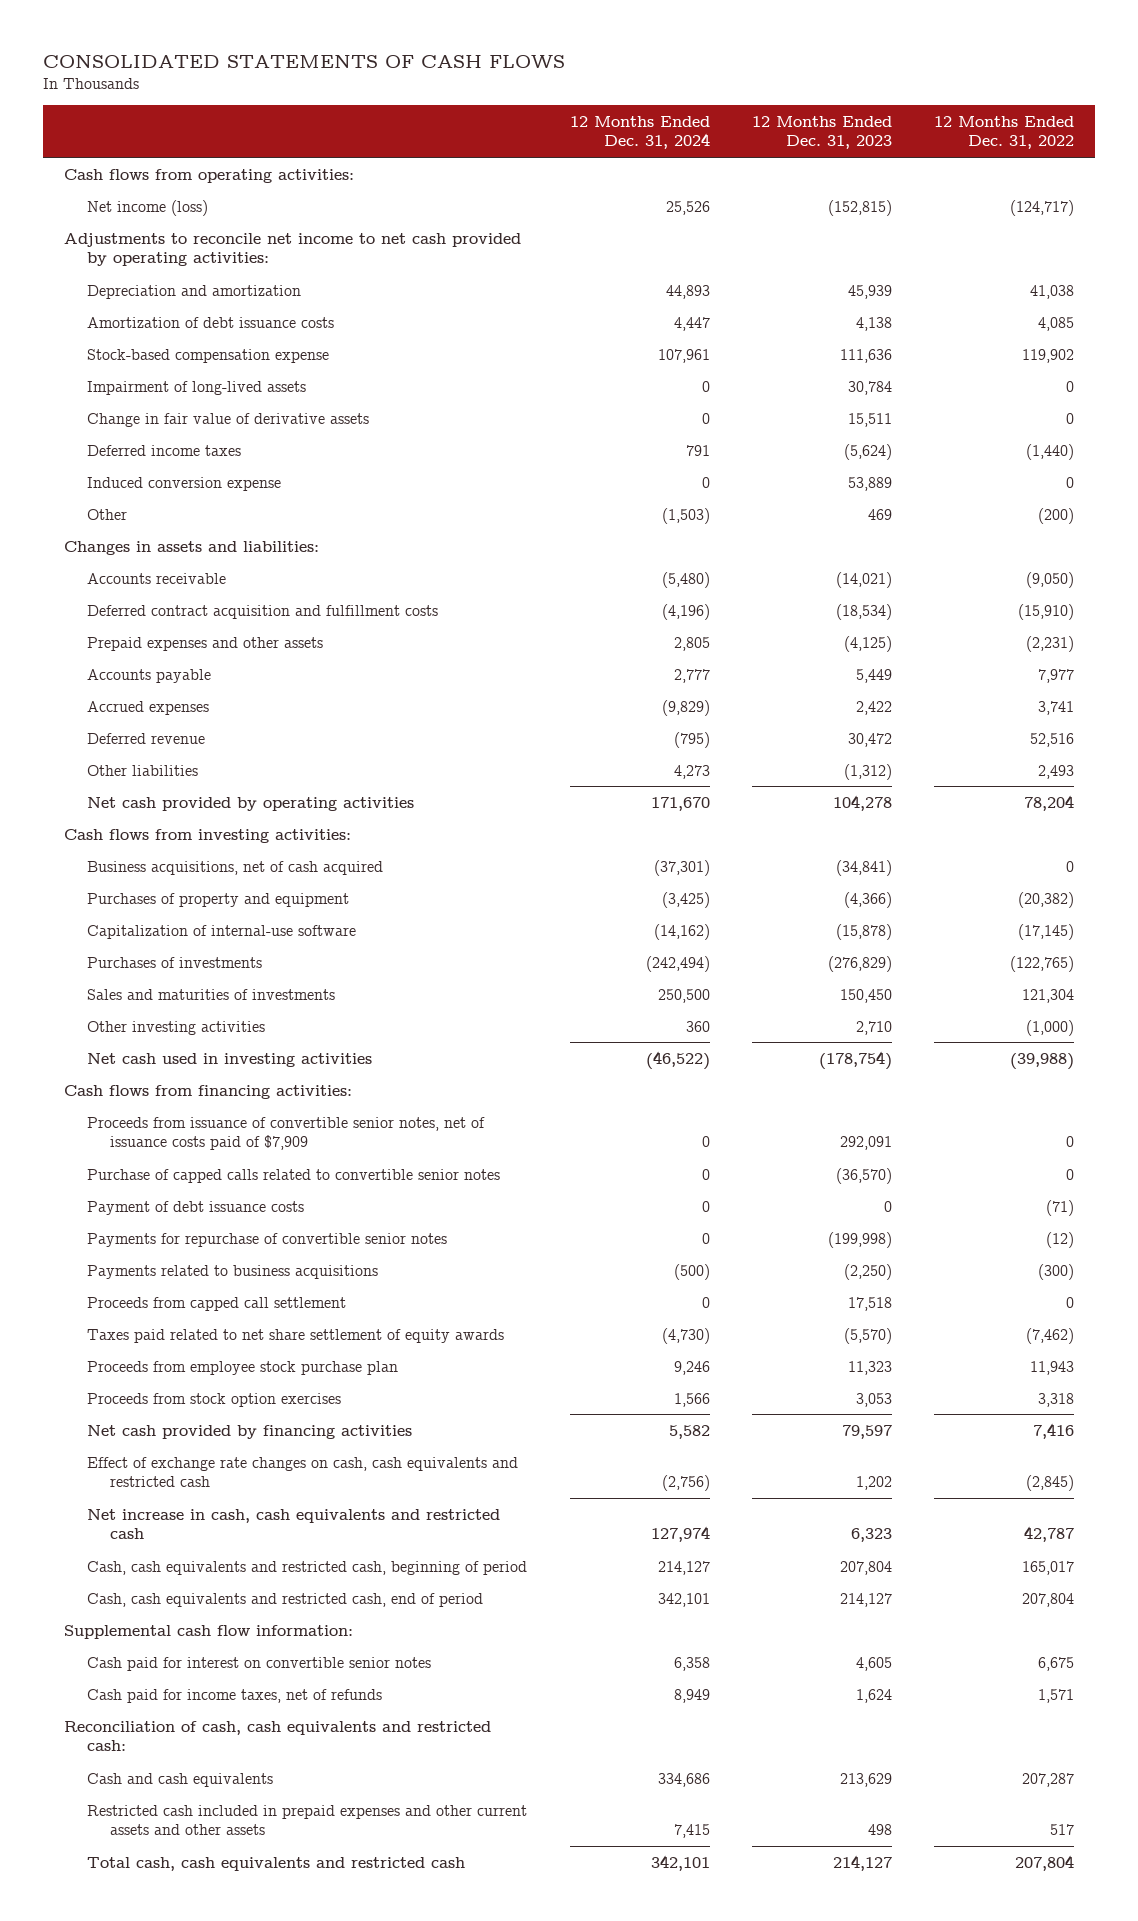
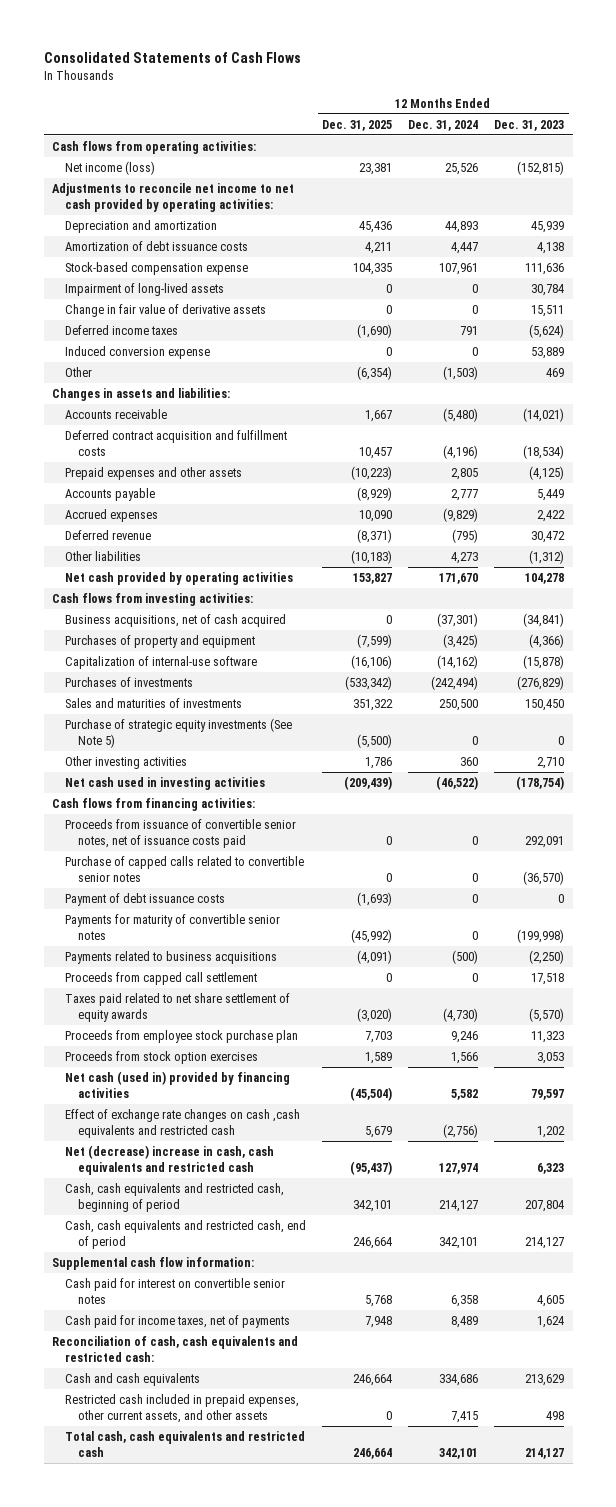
[43,54,566,68] CONSOLIDATED STATEMENTS OF CASH FLOWS -> [43,52,301,64] Consolidated Statements of Cash Flows
[933,115,1074,150] 12 Months Ended Dec. 31, 2022 -> none
none -> [322,119,393,131] Dec. 31, 2025
none -> [64,717,292,748] Purchase of strategic equity investments (See Note 5)
[87,1116,486,1151] Proceeds from issuance of convertible senior notes, net of issuance costs paid of $7,909 -> [64,818,296,848] Proceeds from issuance of convertible senior notes, net of issuance costs paid
[87,1232,448,1247] Payments for repurchase of convertible senior notes -> [64,913,280,940] Payments for maturity of convertible senior notes
[87,1424,413,1439] Net cash provided by financing activities -> [64,1070,290,1098] Net cash (used in) provided by financing activities
[87,1456,519,1488] Effect of exchange rate changes on cash, cash equivalents and restricted cash -> [64,1108,300,1138] Effect of exchange rate changes on cash ,cash equivalents and restricted cash
[87,1508,501,1540] Net increase in cash, cash equivalents and restricted cash -> [64,1144,274,1175] Net (decrease) increase in cash, cash equivalents and restricted cash
[87,1688,383,1703] Cash paid for income taxes, net of refunds -> [64,1314,290,1328] Cash paid for income taxes, net of payments
[673,1688,710,1703] 8,949 -> [451,1315,479,1328] 8,489
[87,1804,528,1836] Restricted cash included in prepaid expenses and other current assets and other assets -> [64,1393,299,1423] Restricted cash included in prepaid expenses, other current assets, and other assets

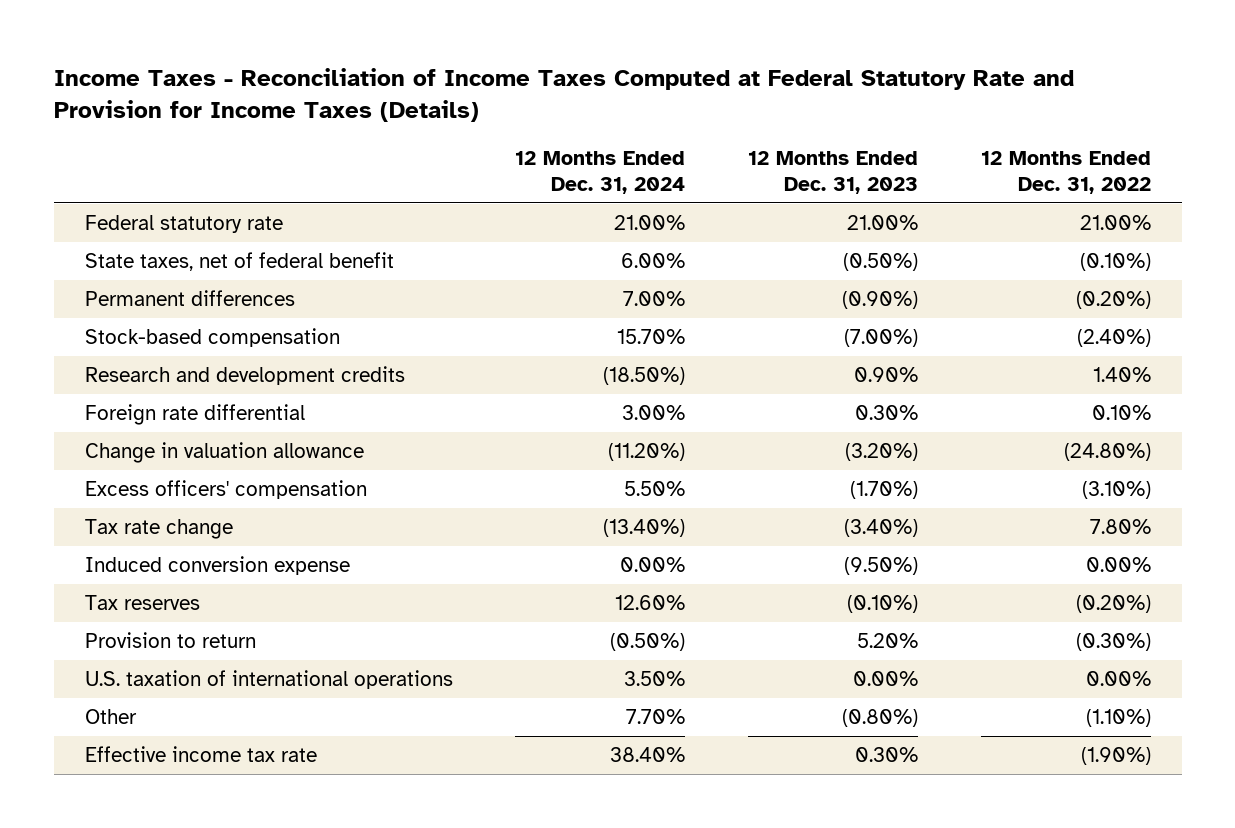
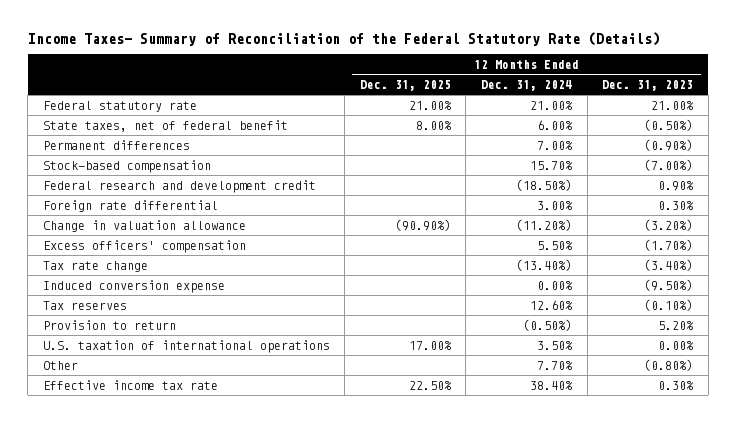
[53,67,1074,123] Income Taxes - Reconciliation of Income Taxes Computed at Federal Statutory Rate and Provision for Income Taxes (Details) -> [27,31,660,46] Income Taxes- Summary of Reconciliation of the Federal Statutory Rate (Details)
[980,151,1151,195] 12 Months Ended Dec. 31, 2022 -> none
none -> [359,79,451,91] Dec. 31, 2025
[84,365,405,385] Research and development credits -> [42,179,316,193] Federal research and development credit

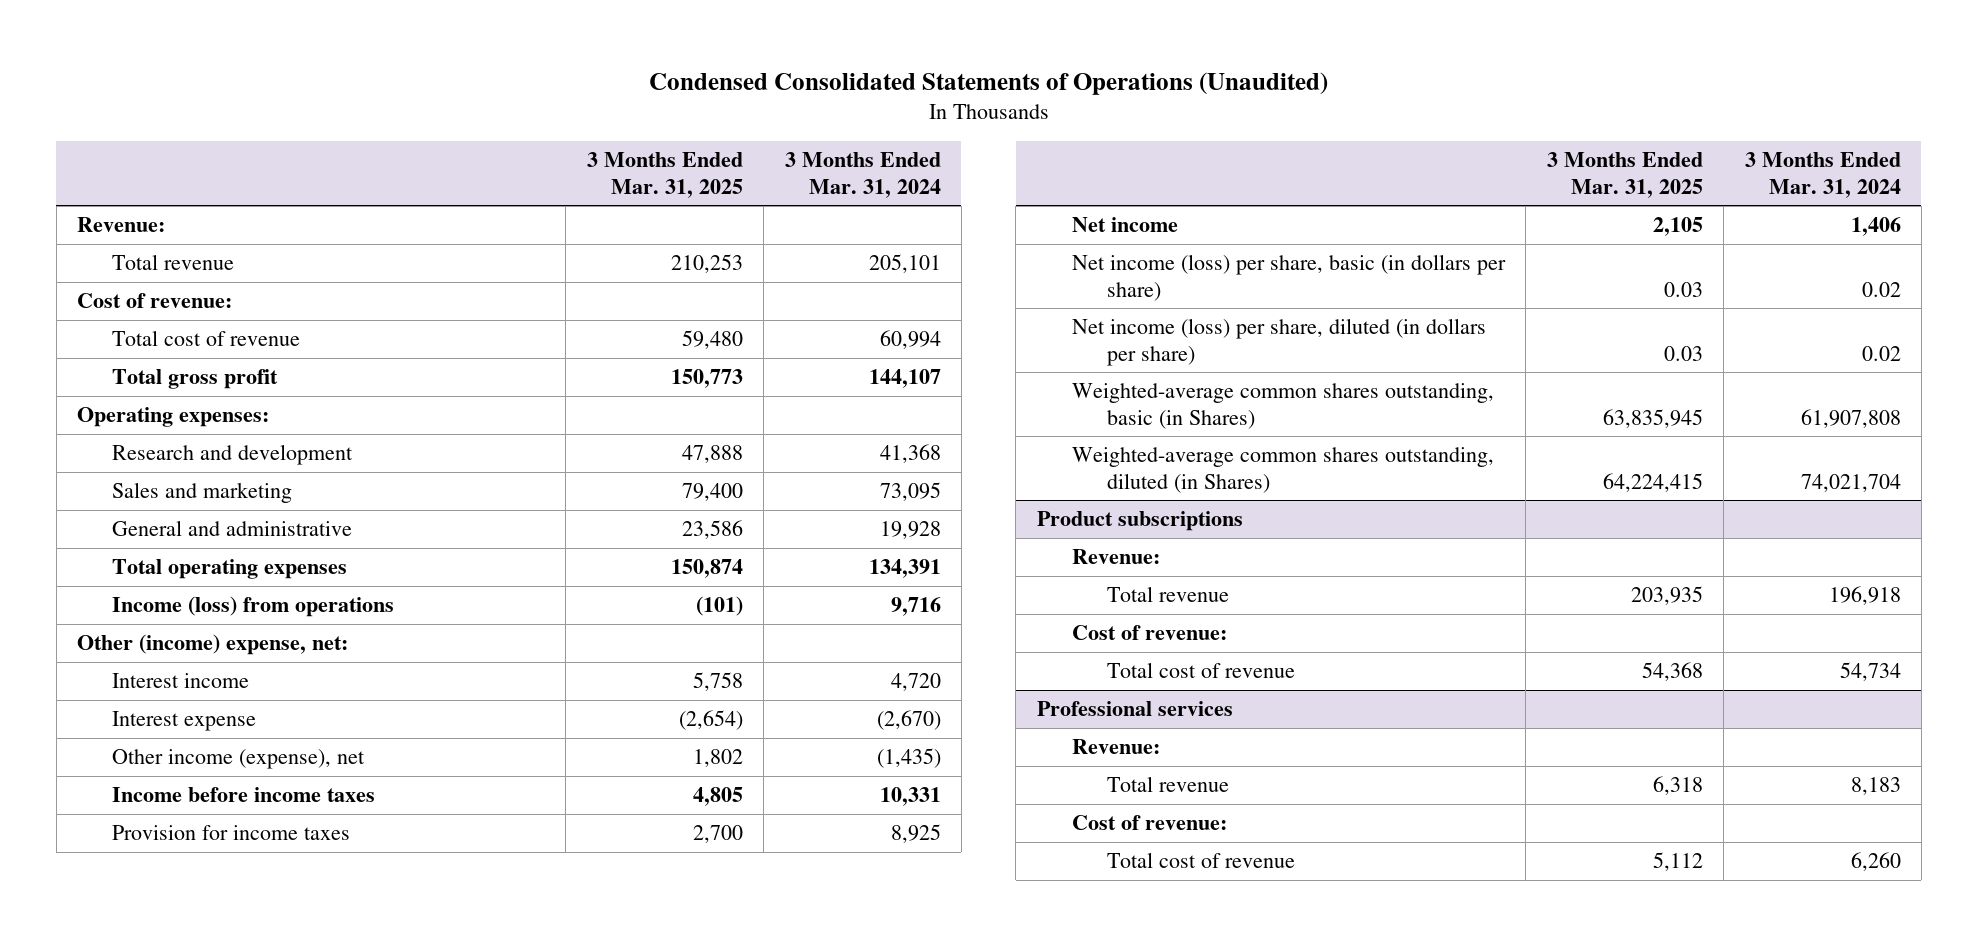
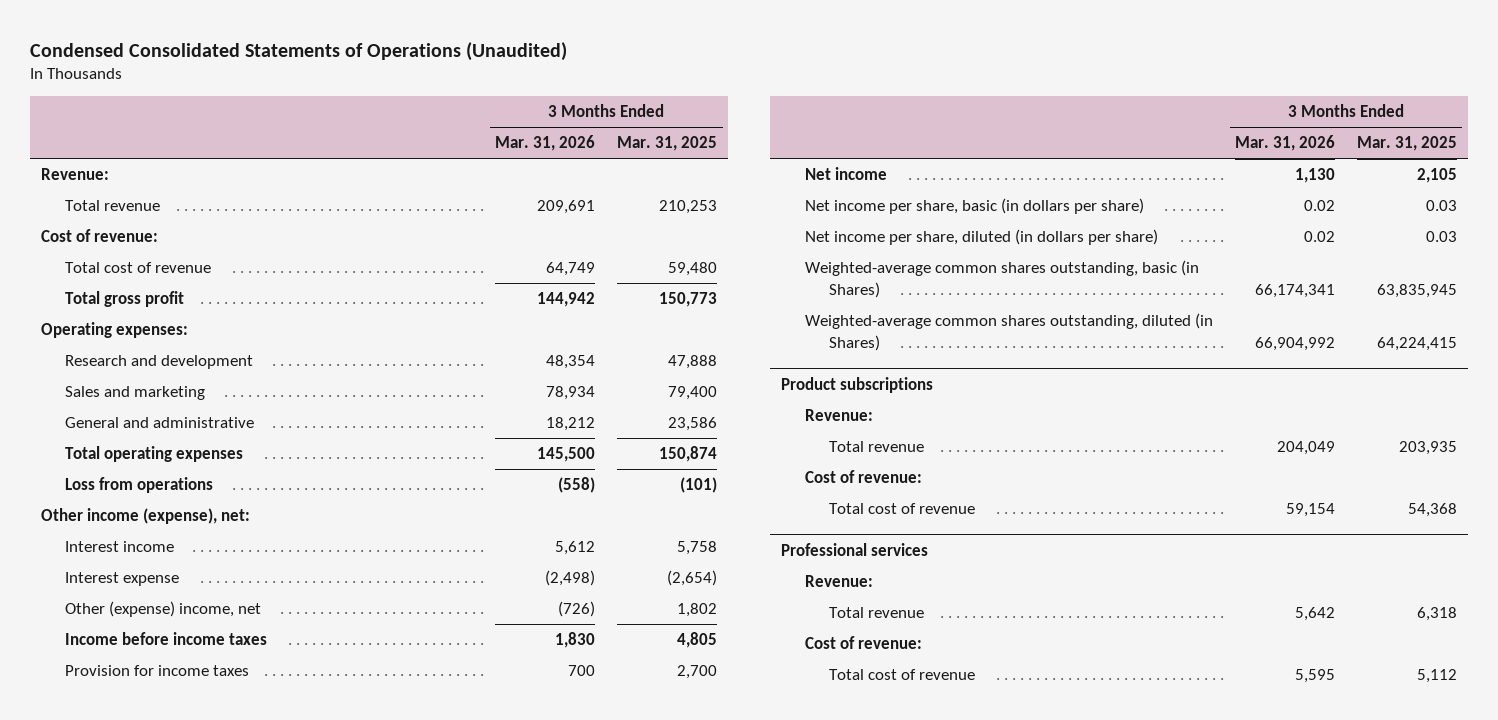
[784,152,941,198] 3 Months Ended Mar. 31, 2024 -> none
none -> [495,135,596,152] Mar. 31, 2026
[111,595,394,617] Income (loss) from operations -> [65,477,214,494] Loss from operations
[76,633,348,655] Other (income) expense, net: -> [41,508,251,525] Other income (expense), net:
[111,748,365,769] Other income (expense), net -> [65,601,262,618] Other (expense) income, net
[1071,253,1506,301] Net income (loss) per share, basic (in dollars per share) -> [805,198,1145,215] Net income per share, basic (in dollars per share)
[1071,317,1486,366] Net income (loss) per share, diluted (in dollars per share) -> [805,229,1159,246] Net income per share, diluted (in dollars per share)

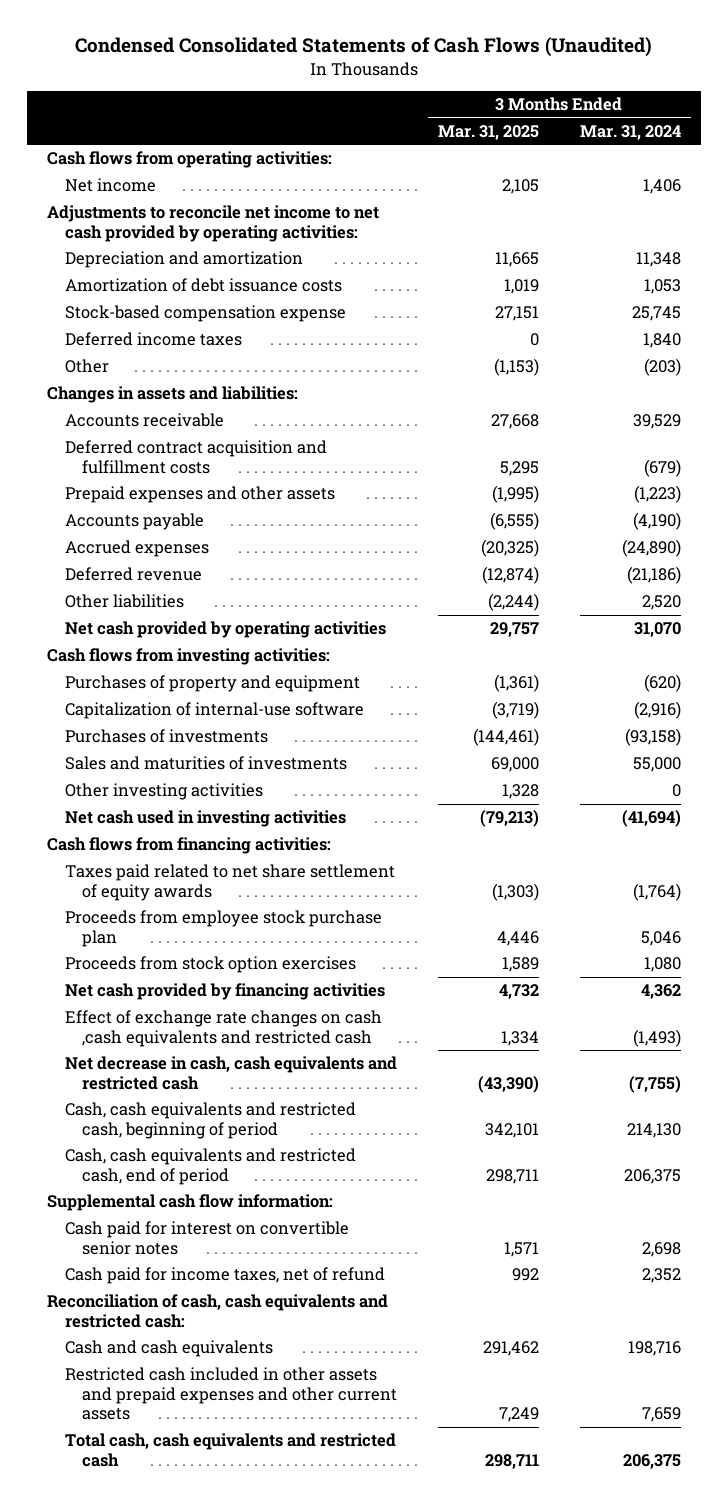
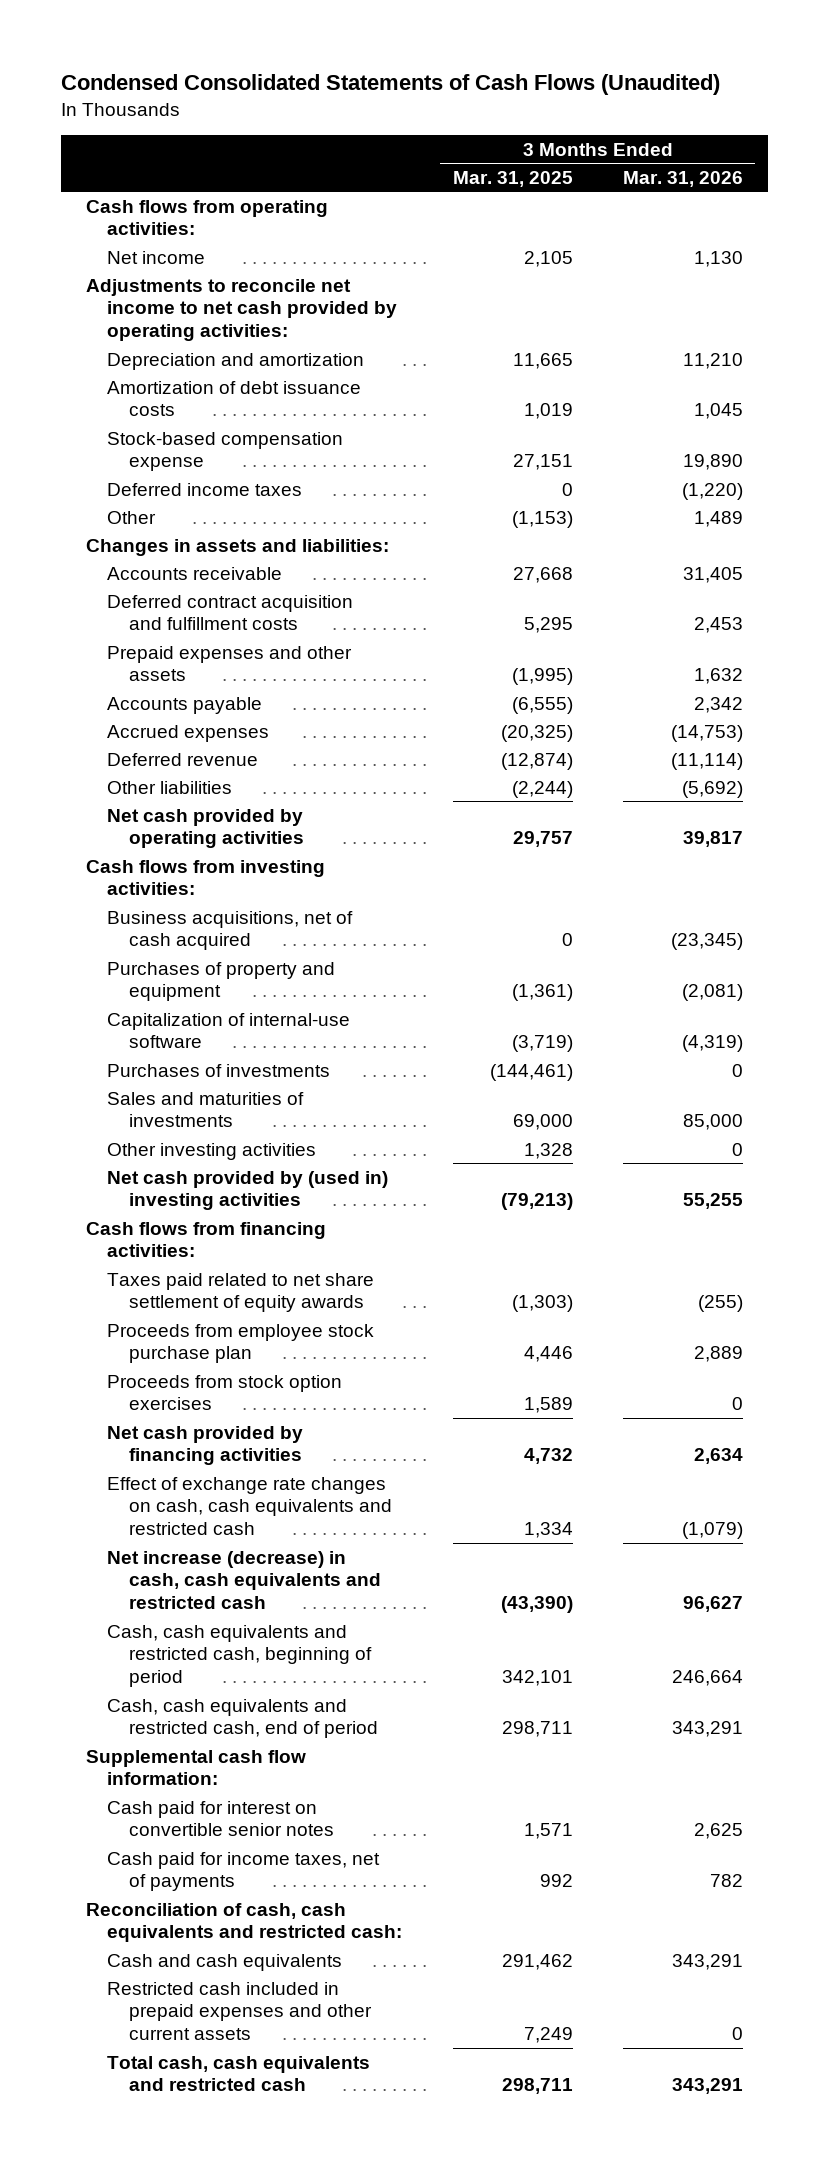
[579,124,681,140] Mar. 31, 2024 -> none
none -> [622,170,743,187] Mar. 31, 2026
none -> [107,910,354,951] Business acquisitions, net of cash acquired
[64,810,346,828] Net cash used in investing activities -> [107,1170,389,1211] Net cash provided by (used in) investing activities
[64,1010,382,1047] Effect of exchange rate changes on cash ,cash equivalents and restricted cash -> [107,1476,393,1536] Effect of exchange rate changes on cash, cash equivalents and restricted cash
[64,1056,397,1090] Net decrease in cash, cash equivalents and restricted cash -> [107,1550,382,1610] Net increase (decrease) in cash, cash equivalents and restricted cash
[64,1267,385,1285] Cash paid for income taxes, net of refund -> [107,1851,381,1892] Cash paid for income taxes, net of payments
[64,1367,398,1421] Restricted cash included in other assets and prepaid expenses and other current assets -> [107,1981,373,2041] Restricted cash included in prepaid expenses and other current assets

